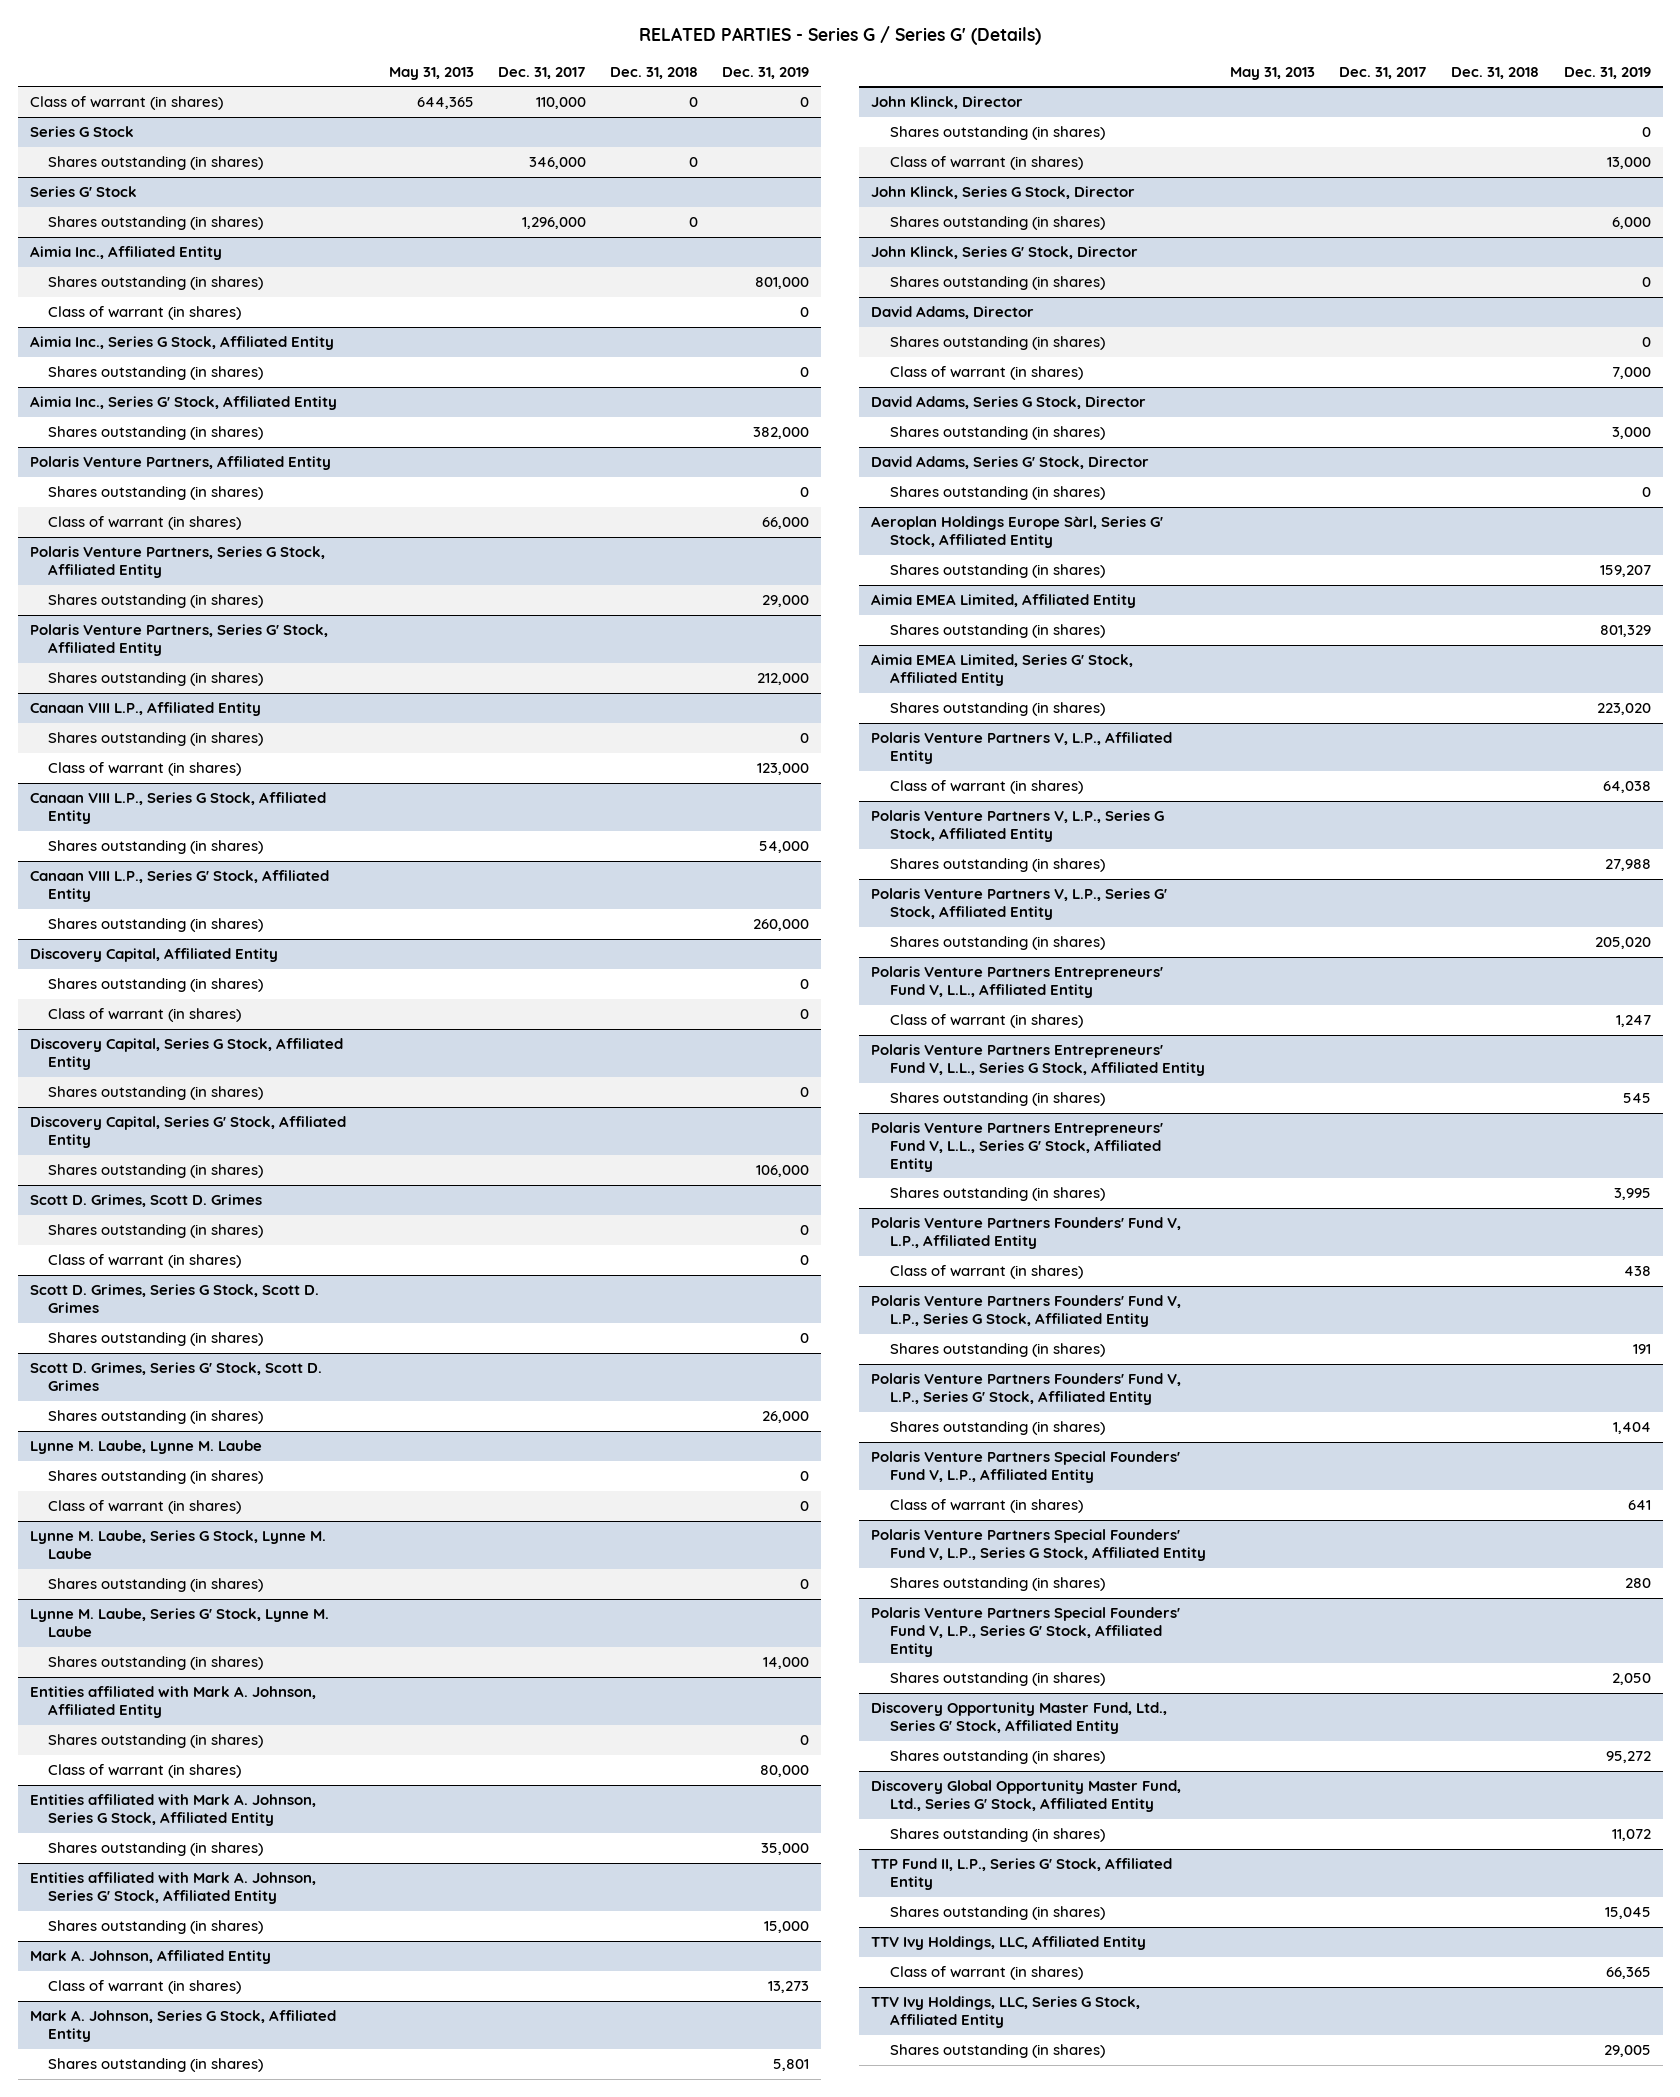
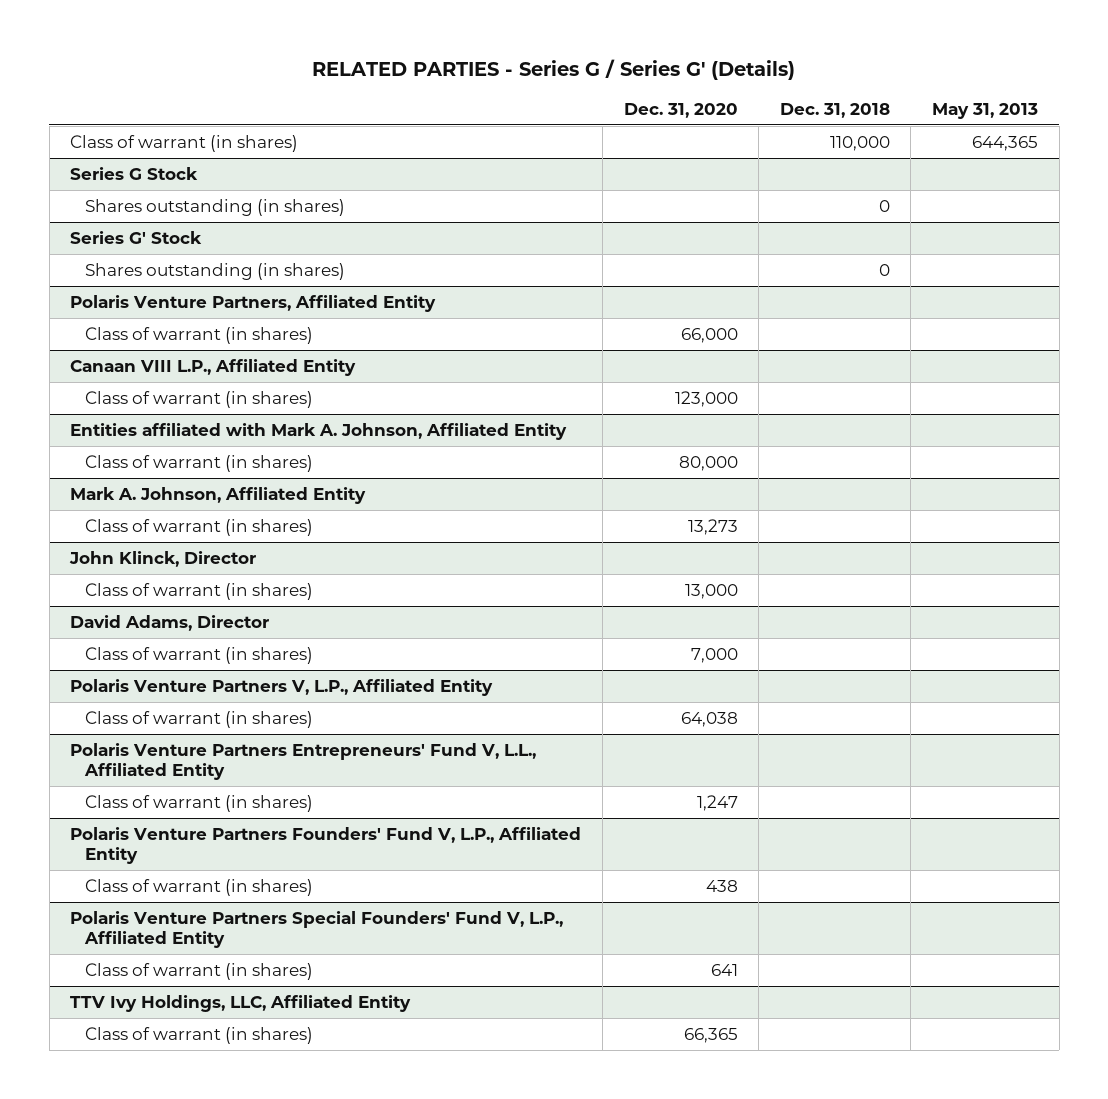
[497,66,586,79] Dec. 31, 2017 -> none
[722,66,810,79] Dec. 31, 2019 -> none
none -> [623,102,738,118] Dec. 31, 2020
[688,97,698,108] 0 -> [829,135,890,151] 110,000
[29,246,222,261] Aimia Inc., Affiliated Entity -> none
[48,276,264,291] Shares outstanding (in shares) -> none
[48,306,242,321] Class of warrant (in shares) -> none
[29,336,334,351] Aimia Inc., Series G Stock, Affiliated Entity -> none
[48,366,264,381] Shares outstanding (in shares) -> none
[29,396,337,411] Aimia Inc., Series G' Stock, Affiliated Entity -> none
[48,426,264,441] Shares outstanding (in shares) -> none
[48,486,264,501] Shares outstanding (in shares) -> none
[29,546,325,579] Polaris Venture Partners, Series G Stock, Affiliated Entity -> none
[48,594,264,609] Shares outstanding (in shares) -> none
[29,624,328,657] Polaris Venture Partners, Series G' Stock, Affiliated Entity -> none
[48,672,264,687] Shares outstanding (in shares) -> none
[48,732,264,747] Shares outstanding (in shares) -> none
[29,792,326,825] Canaan VIII L.P., Series G Stock, Affiliated Entity -> none
[48,840,264,855] Shares outstanding (in shares) -> none
[29,870,329,903] Canaan VIII L.P., Series G' Stock, Affiliated Entity -> none
[48,918,264,933] Shares outstanding (in shares) -> none
[29,948,278,963] Discovery Capital, Affiliated Entity -> none
[48,978,264,993] Shares outstanding (in shares) -> none
[48,1008,242,1023] Class of warrant (in shares) -> none
[29,1038,343,1071] Discovery Capital, Series G Stock, Affiliated Entity -> none
[48,1086,264,1101] Shares outstanding (in shares) -> none
[29,1116,346,1149] Discovery Capital, Series G' Stock, Affiliated Entity -> none
[48,1164,264,1179] Shares outstanding (in shares) -> none
[29,1194,262,1208] Scott D. Grimes, Scott D. Grimes -> none
[48,1224,264,1239] Shares outstanding (in shares) -> none
[48,1254,242,1269] Class of warrant (in shares) -> none
[29,1284,319,1314] Scott D. Grimes, Series G Stock, Scott D. Grimes -> none
[48,1332,264,1347] Shares outstanding (in shares) -> none
[29,1362,322,1392] Scott D. Grimes, Series G' Stock, Scott D. Grimes -> none
[48,1410,264,1425] Shares outstanding (in shares) -> none
[29,1440,262,1455] Lynne M. Laube, Lynne M. Laube -> none
[48,1470,264,1485] Shares outstanding (in shares) -> none
[48,1500,242,1515] Class of warrant (in shares) -> none
[29,1530,326,1560] Lynne M. Laube, Series G Stock, Lynne M. Laube -> none
[48,1578,264,1593] Shares outstanding (in shares) -> none
[29,1608,329,1638] Lynne M. Laube, Series G' Stock, Lynne M. Laube -> none
[48,1656,264,1671] Shares outstanding (in shares) -> none
[48,1734,264,1749] Shares outstanding (in shares) -> none
[29,1794,316,1827] Entities affiliated with Mark A. Johnson, Series G Stock, Affiliated Entity -> none
[48,1842,264,1857] Shares outstanding (in shares) -> none
[29,1872,316,1905] Entities affiliated with Mark A. Johnson, Series G' Stock, Affiliated Entity -> none
[48,1920,264,1935] Shares outstanding (in shares) -> none
[29,2010,336,2043] Mark A. Johnson, Series G Stock, Affiliated Entity -> none
[48,2058,264,2073] Shares outstanding (in shares) -> none
[889,126,1105,141] Shares outstanding (in shares) -> none
[871,186,1136,200] John Klinck, Series G Stock, Director -> none
[889,216,1105,231] Shares outstanding (in shares) -> none
[871,246,1139,260] John Klinck, Series G' Stock, Director -> none
[889,276,1105,291] Shares outstanding (in shares) -> none
[889,336,1105,351] Shares outstanding (in shares) -> none
[871,396,1147,410] David Adams, Series G Stock, Director -> none
[889,426,1105,441] Shares outstanding (in shares) -> none
[871,456,1150,470] David Adams, Series G' Stock, Director -> none
[889,486,1105,501] Shares outstanding (in shares) -> none
[871,516,1164,549] Aeroplan Holdings Europe Sàrl, Series G' Stock, Affiliated Entity -> none
[889,564,1105,579] Shares outstanding (in shares) -> none
[871,594,1137,609] Aimia EMEA Limited, Affiliated Entity -> none
[889,624,1105,639] Shares outstanding (in shares) -> none
[871,654,1134,687] Aimia EMEA Limited, Series G' Stock, Affiliated Entity -> none
[889,702,1105,717] Shares outstanding (in shares) -> none
[871,810,1165,843] Polaris Venture Partners V, L.P., Series G Stock, Affiliated Entity -> none
[889,858,1105,873] Shares outstanding (in shares) -> none
[871,888,1168,921] Polaris Venture Partners V, L.P., Series G' Stock, Affiliated Entity -> none
[889,936,1105,951] Shares outstanding (in shares) -> none
[871,1044,1205,1077] Polaris Venture Partners Entrepreneurs' Fund V, L.L., Series G Stock, Affiliated Entity -> none
[889,1092,1105,1107] Shares outstanding (in shares) -> none
[871,1122,1164,1172] Polaris Venture Partners Entrepreneurs' Fund V, L.L., Series G' Stock, Affiliated Entity -> none
[889,1187,1105,1202] Shares outstanding (in shares) -> none
[871,1295,1182,1328] Polaris Venture Partners Founders' Fund V, L.P., Series G Stock, Affiliated Entity -> none
[889,1343,1105,1358] Shares outstanding (in shares) -> none
[871,1373,1182,1406] Polaris Venture Partners Founders' Fund V, L.P., Series G' Stock, Affiliated Entity -> none
[889,1421,1105,1436] Shares outstanding (in shares) -> none
[871,1529,1206,1562] Polaris Venture Partners Special Founders' Fund V, L.P., Series G Stock, Affiliated Entity -> none
[889,1577,1105,1592] Shares outstanding (in shares) -> none
[871,1607,1181,1657] Polaris Venture Partners Special Founders' Fund V, L.P., Series G' Stock, Affiliated Entity -> none
[889,1672,1105,1687] Shares outstanding (in shares) -> none
[871,1702,1168,1735] Discovery Opportunity Master Fund, Ltd., Series G' Stock, Affiliated Entity -> none
[889,1750,1105,1765] Shares outstanding (in shares) -> none
[871,1780,1182,1813] Discovery Global Opportunity Master Fund, Ltd., Series G' Stock, Affiliated Entity -> none
[889,1828,1105,1843] Shares outstanding (in shares) -> none
[871,1858,1173,1891] TTP Fund II, L.P., Series G' Stock, Affiliated Entity -> none
[889,1906,1105,1921] Shares outstanding (in shares) -> none
[871,1996,1141,2029] TTV Ivy Holdings, LLC, Series G Stock, Affiliated Entity -> none
[889,2044,1105,2059] Shares outstanding (in shares) -> none

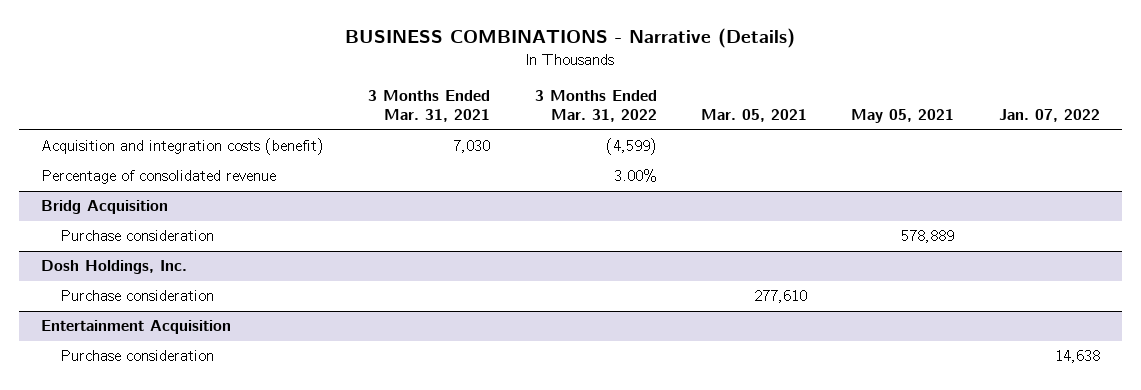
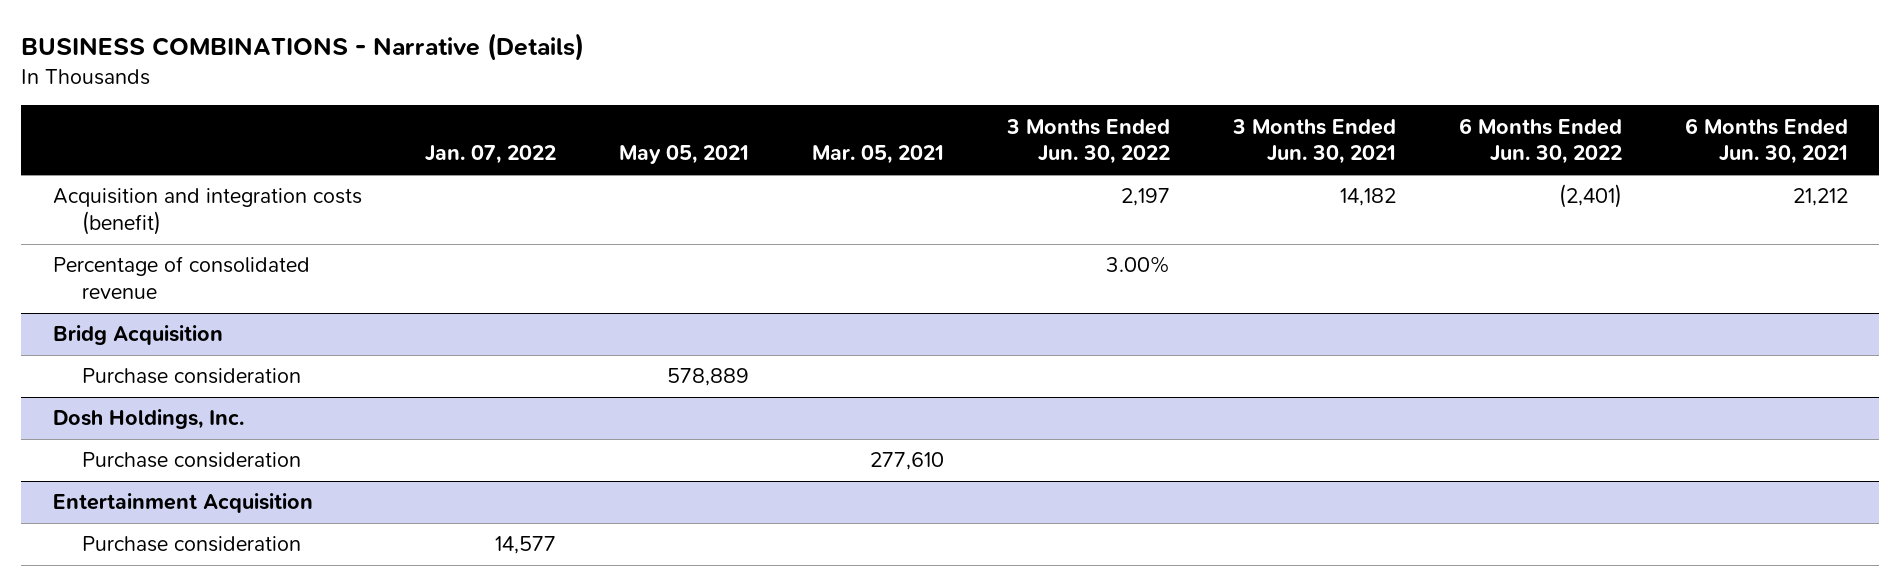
[368,90,491,123] 3 Months Ended Mar. 31, 2021 -> none
[534,90,657,123] 3 Months Ended Mar. 31, 2022 -> none
none -> [1005,118,1170,165] 3 Months Ended Jun. 30, 2022
none -> [1231,118,1396,165] 3 Months Ended Jun. 30, 2021
none -> [1458,117,1622,165] 6 Months Ended Jun. 30, 2022
none -> [1684,117,1848,165] 6 Months Ended Jun. 30, 2021
[1054,350,1100,364] 14,638 -> [494,536,556,555] 14,577

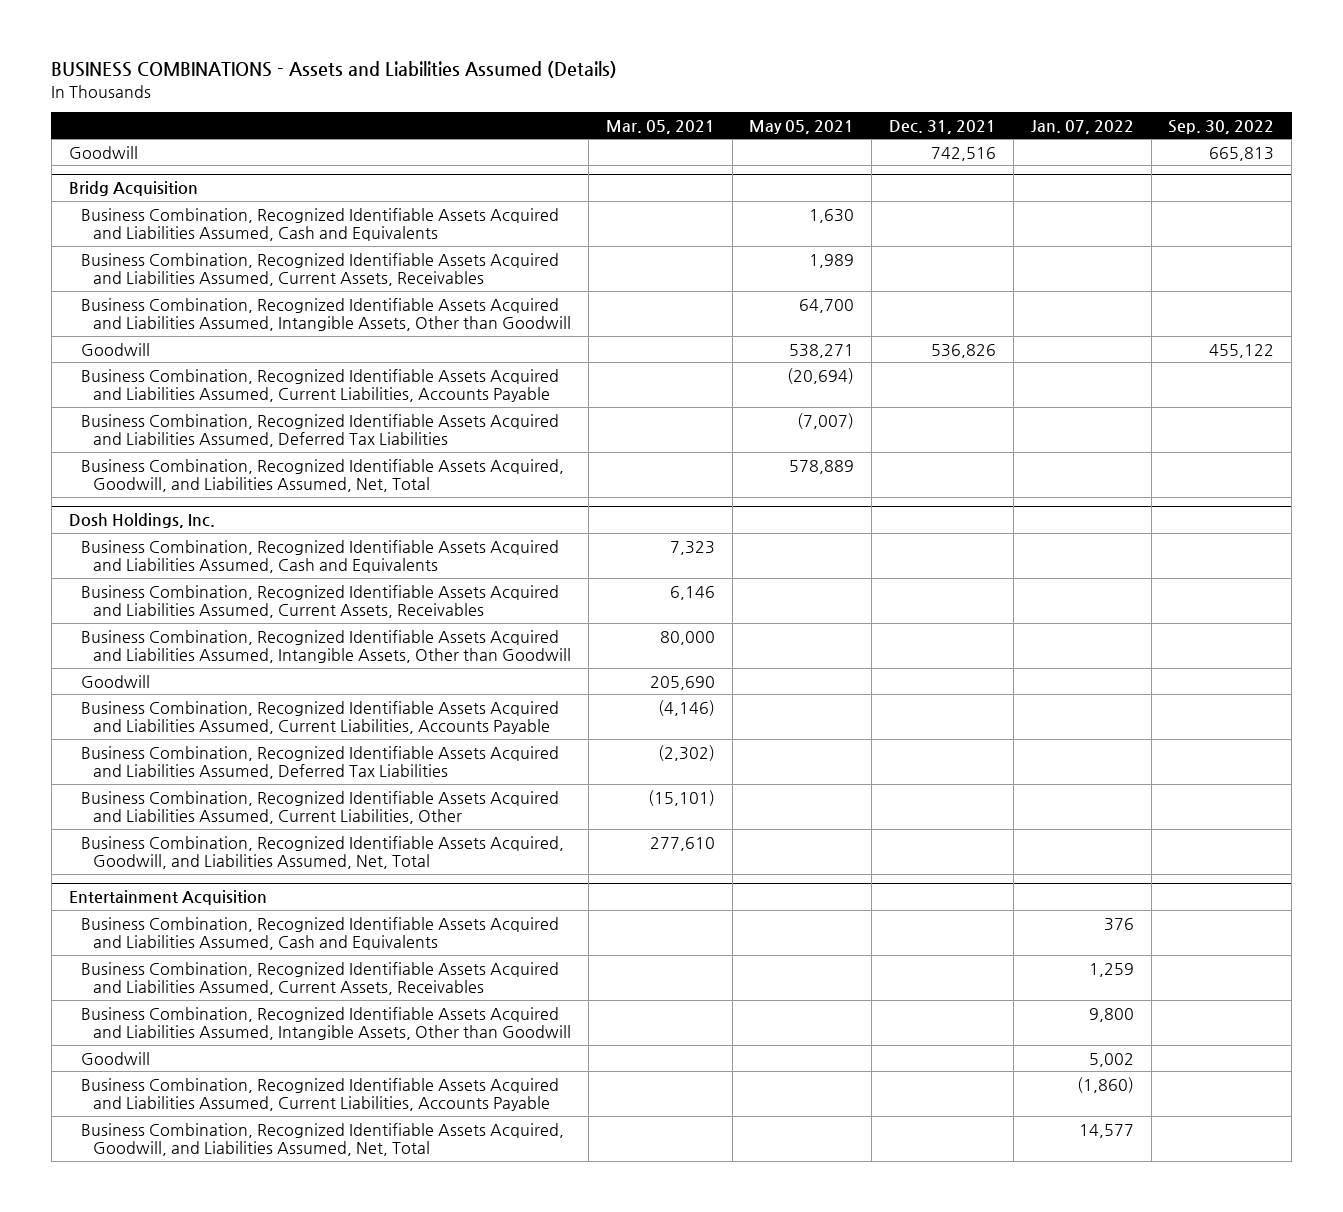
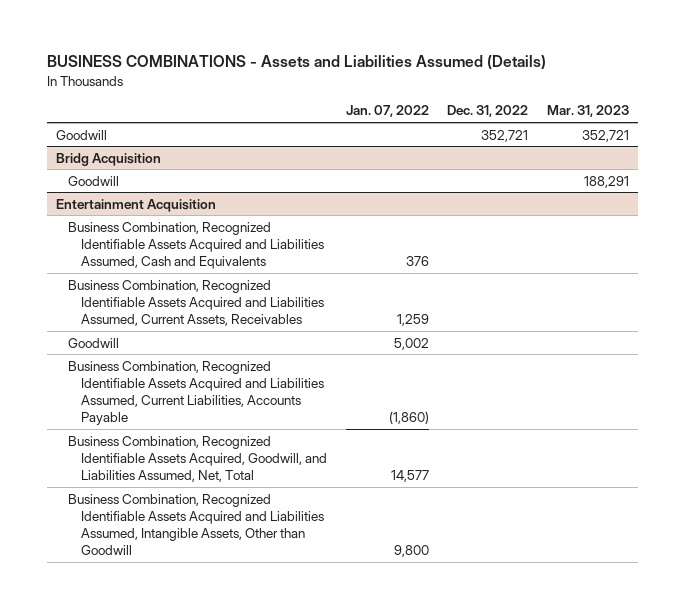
[605,119,715,134] Mar. 05, 2021 -> none
[749,119,855,134] May 05, 2021 -> none
[889,119,997,134] Dec. 31, 2021 -> none
[1168,119,1275,134] Sep. 30, 2022 -> none
none -> [447,105,529,118] Dec. 31, 2022
none -> [546,105,629,118] Mar. 31, 2023
[80,207,559,242] Business Combination, Recognized Identifiable Assets Acquired and Liabilities Assumed, Cash and Equivalents -> none
[80,252,559,287] Business Combination, Recognized Identifiable Assets Acquired and Liabilities Assumed, Current Assets, Receivables -> none
[80,297,571,332] Business Combination, Recognized Identifiable Assets Acquired and Liabilities Assumed, Intangible Assets, Other than Goodwill -> none
[80,368,559,403] Business Combination, Recognized Identifiable Assets Acquired and Liabilities Assumed, Current Liabilities, Accounts Payable -> none
[80,413,559,448] Business Combination, Recognized Identifiable Assets Acquired and Liabilities Assumed, Deferred Tax Liabilities -> none
[80,458,564,493] Business Combination, Recognized Identifiable Assets Acquired, Goodwill, and Liabilities Assumed, Net, Total -> none
[68,513,215,529] Dosh Holdings, Inc. -> none
[80,539,559,574] Business Combination, Recognized Identifiable Assets Acquired and Liabilities Assumed, Cash and Equivalents -> none
[80,584,559,619] Business Combination, Recognized Identifiable Assets Acquired and Liabilities Assumed, Current Assets, Receivables -> none
[80,629,571,664] Business Combination, Recognized Identifiable Assets Acquired and Liabilities Assumed, Intangible Assets, Other than Goodwill -> none
[80,674,150,688] Goodwill -> none
[80,700,559,735] Business Combination, Recognized Identifiable Assets Acquired and Liabilities Assumed, Current Liabilities, Accounts Payable -> none
[80,745,559,780] Business Combination, Recognized Identifiable Assets Acquired and Liabilities Assumed, Deferred Tax Liabilities -> none
[80,790,559,825] Business Combination, Recognized Identifiable Assets Acquired and Liabilities Assumed, Current Liabilities, Other -> none
[80,835,564,870] Business Combination, Recognized Identifiable Assets Acquired, Goodwill, and Liabilities Assumed, Net, Total -> none
[80,1006,571,1041] Business Combination, Recognized Identifiable Assets Acquired and Liabilities Assumed, Intangible Assets, Other than Goodwill -> [68,493,325,556] Business Combination, Recognized Identifiable Assets Acquired and Liabilities Assumed, Intangible Assets, Other than Goodwill

